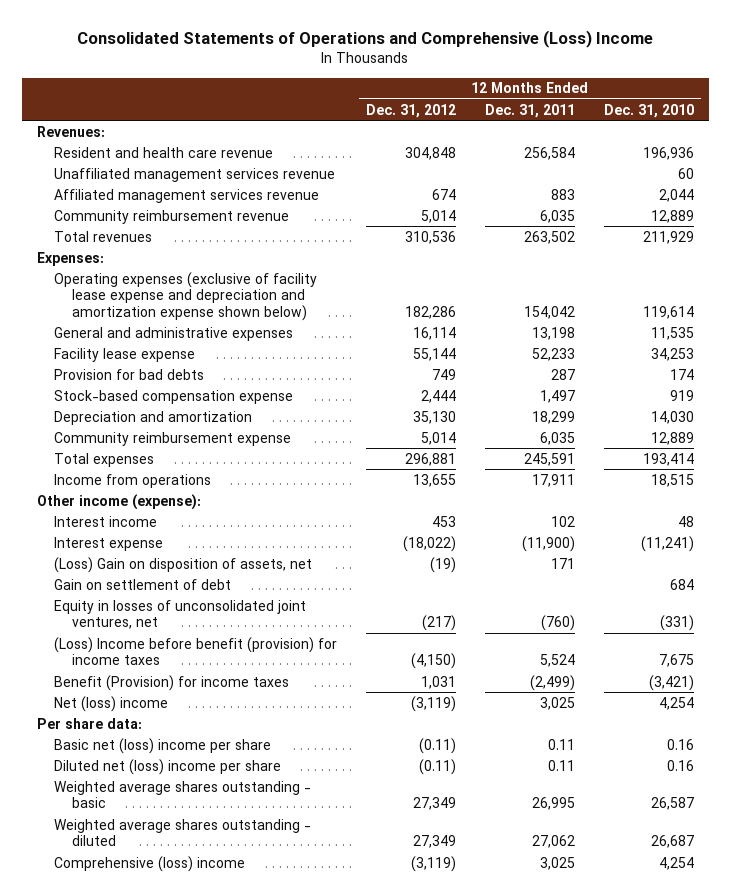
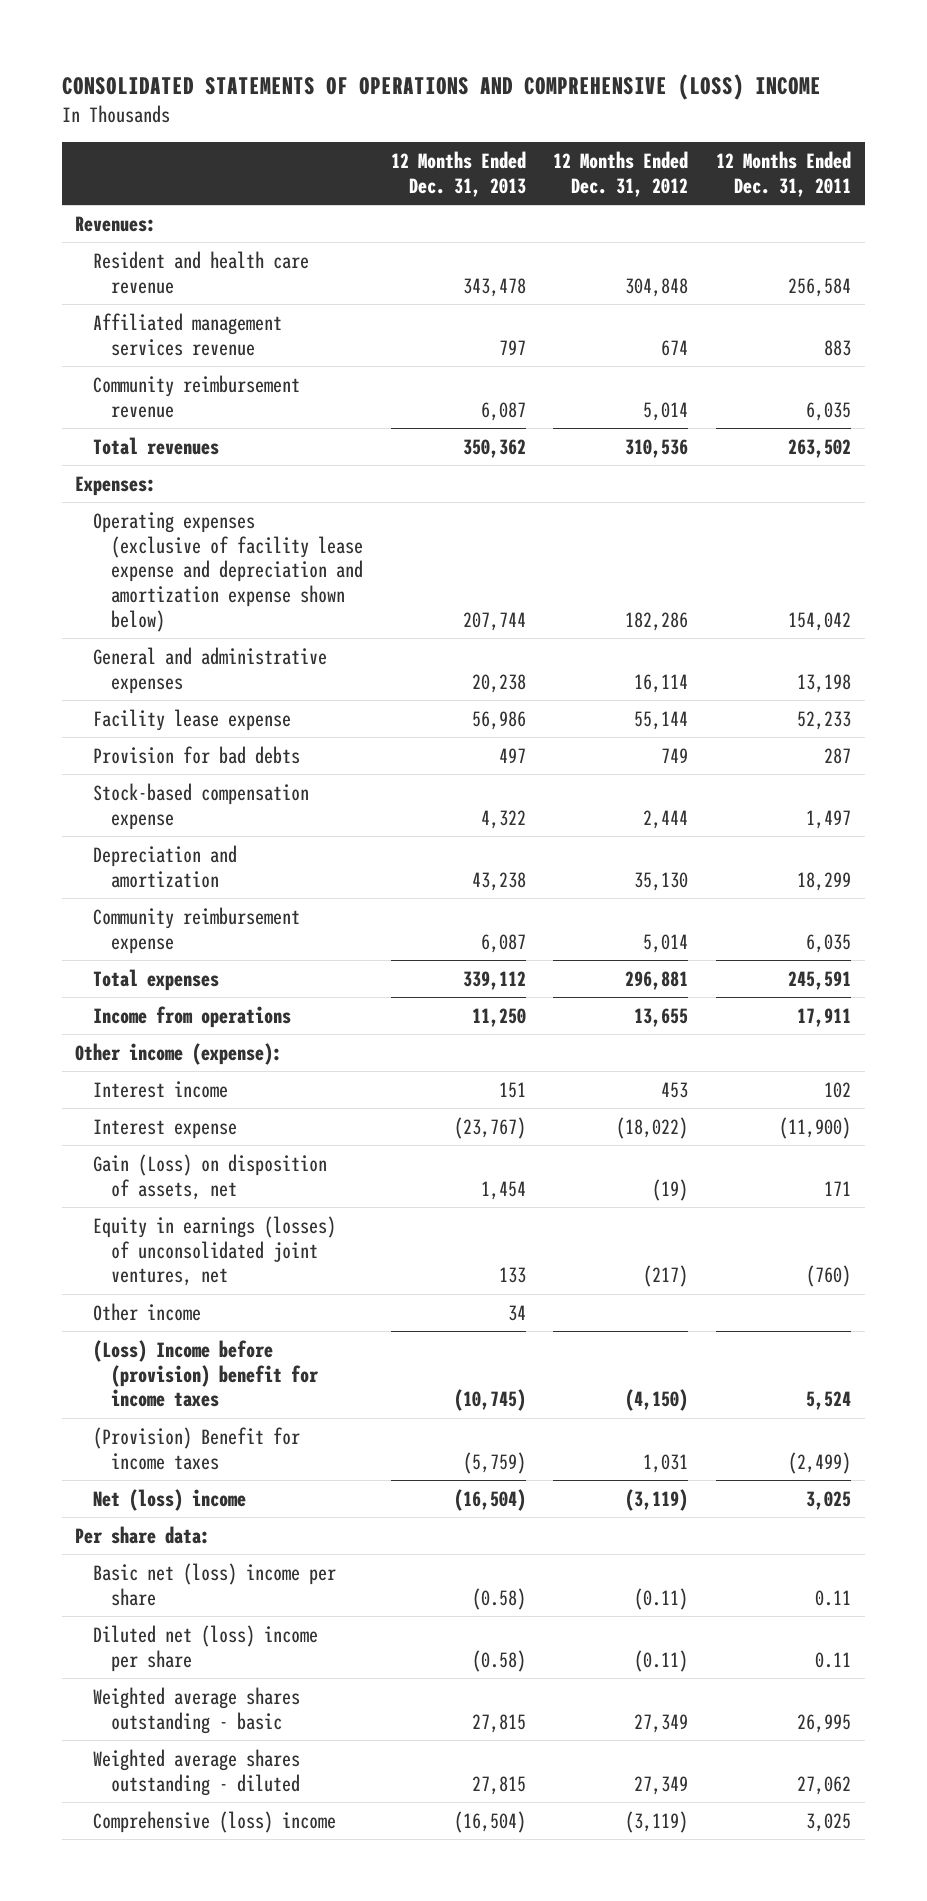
[77,30,654,49] Consolidated Statements of Operations and Comprehensive (Loss) Income -> [61,73,821,100] CONSOLIDATED STATEMENTS OF OPERATIONS AND COMPREHENSIVE (LOSS) INCOME
[604,103,695,118] Dec. 31, 2010 -> none
none -> [390,151,526,198] 12 Months Ended Dec. 31, 2013
[54,167,336,182] Unaffiliated management services revenue -> none
[54,578,232,590] Gain on settlement of debt -> none
[54,556,313,573] (Loss) Gain on disposition of assets, net -> [93,1153,328,1200] Gain (Loss) on disposition of assets, net
[54,599,307,630] Equity in losses of unconsolidated joint ventures, net -> [93,1215,337,1287] Equity in earnings (losses) of unconsolidated joint ventures, net
none -> [93,1302,202,1321] Other income
[54,636,338,666] (Loss) Income before benefit (provision) for income taxes -> [93,1339,319,1408] (Loss) Income before (provision) benefit for income taxes
[54,674,290,691] Benefit (Provision) for income taxes -> [93,1426,301,1470] (Provision) Benefit for income taxes

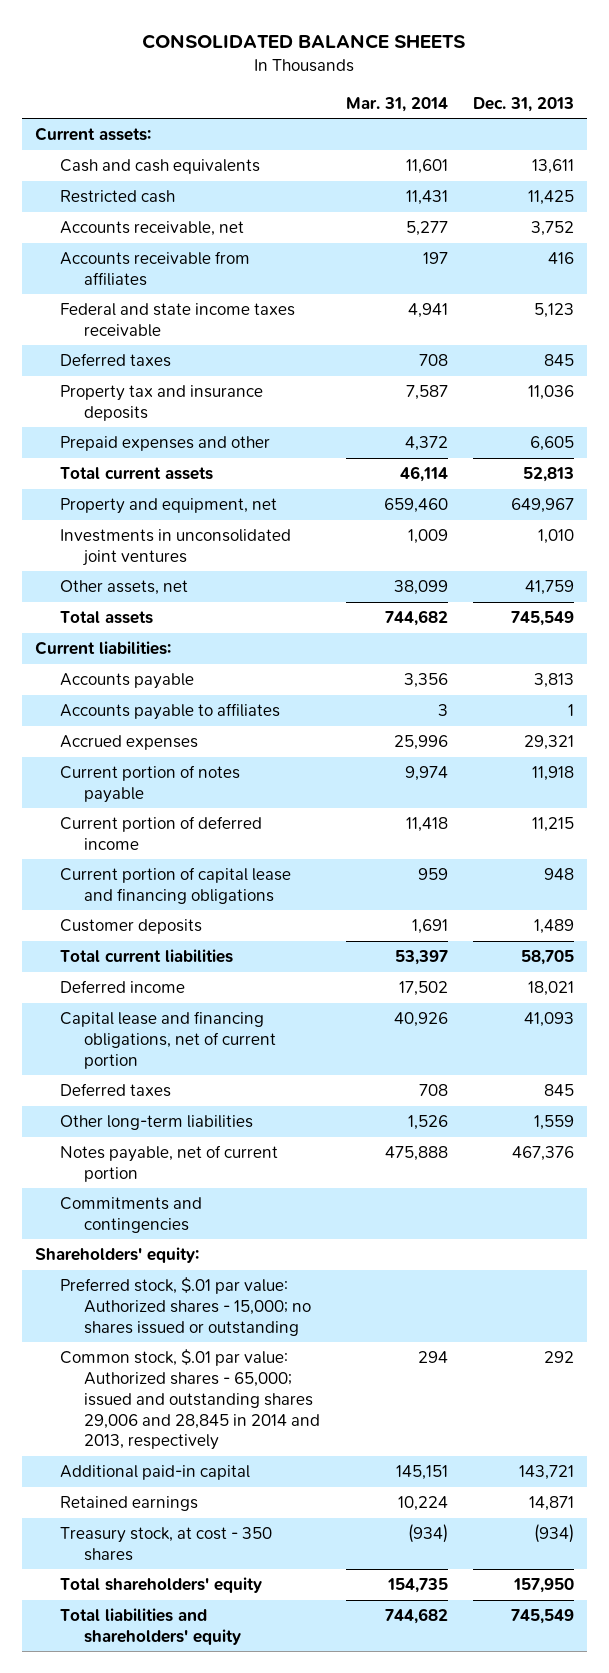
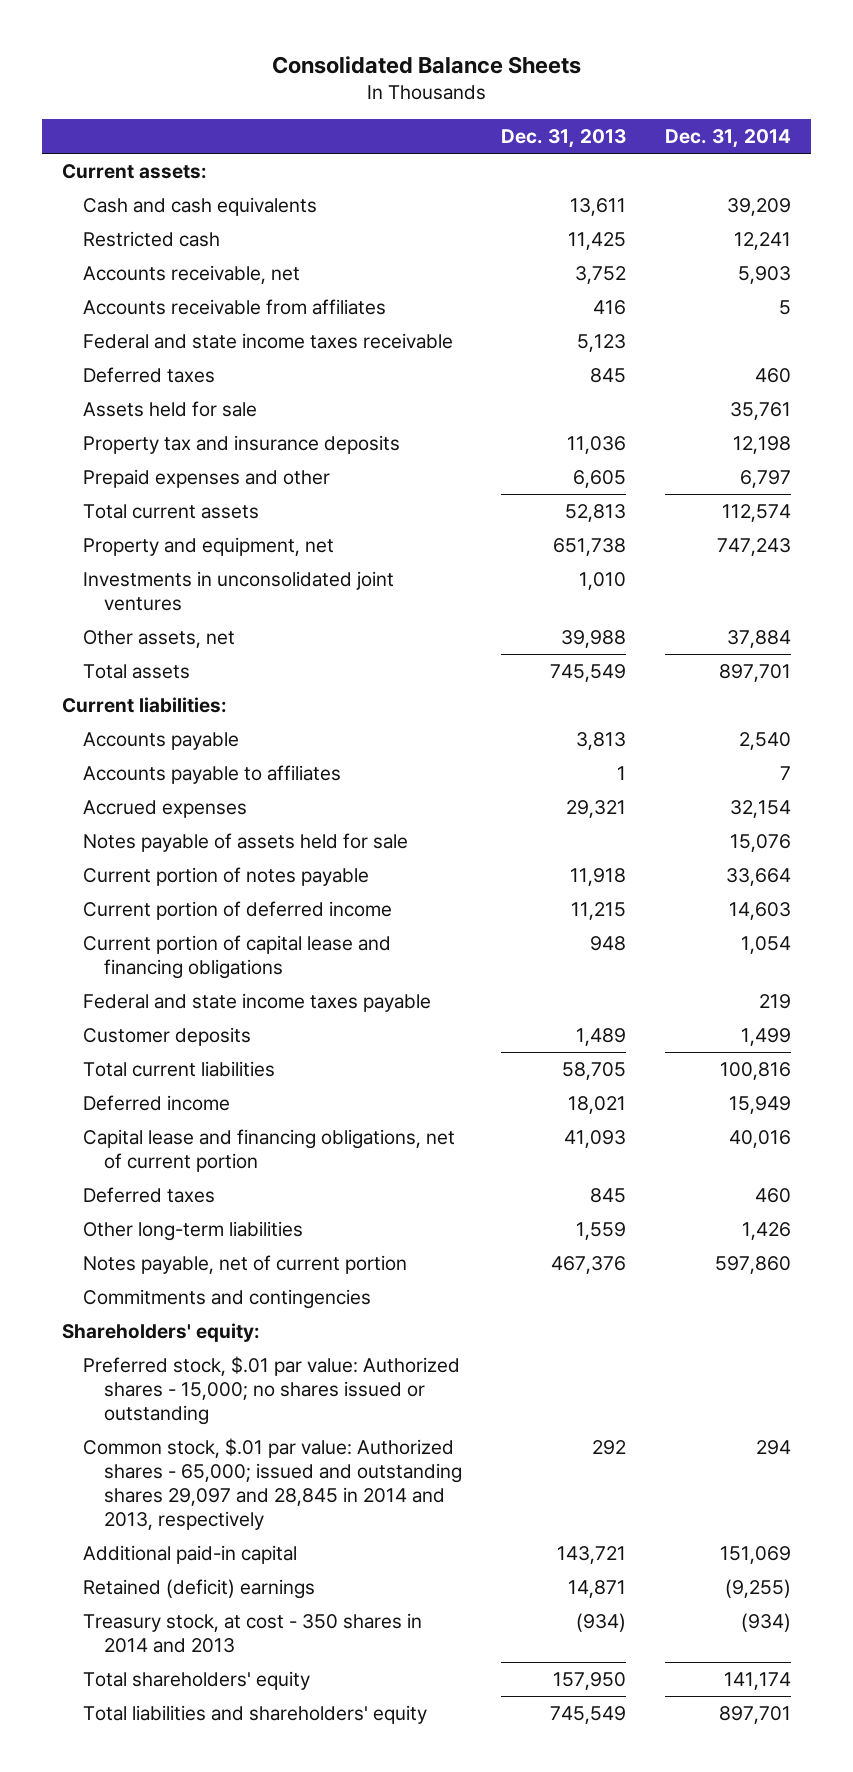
[142,34,466,50] CONSOLIDATED BALANCE SHEETS -> [271,55,581,74] Consolidated Balance Sheets
[345,96,448,112] Mar. 31, 2014 -> none
none -> [665,128,792,148] Dec. 31, 2014
none -> [82,401,257,418] Assets held for sale
[511,497,575,513] 649,967 -> [553,538,627,557] 651,738
[525,579,575,595] 41,759 -> [561,630,627,649] 39,988
none -> [82,833,408,853] Notes payable of assets held for sale
none -> [82,993,431,1013] Federal and state income taxes payable
[59,1348,321,1451] Common stock, $.01 par value: Authorized shares - 65,000; issued and outstanding shares 29,006 and 28,845 in 2014 and 2013, respectively -> [82,1438,463,1530] Common stock, $.01 par value: Authorized shares - 65,000; issued and outstanding shares 29,097 and 28,845 in 2014 and 2013, respectively
[59,1495,198,1511] Retained earnings -> [82,1579,315,1600] Retained (deficit) earnings
[59,1526,272,1561] Treasury stock, at cost - 350 shares -> [82,1613,422,1653] Treasury stock, at cost - 350 shares in 2014 and 2013

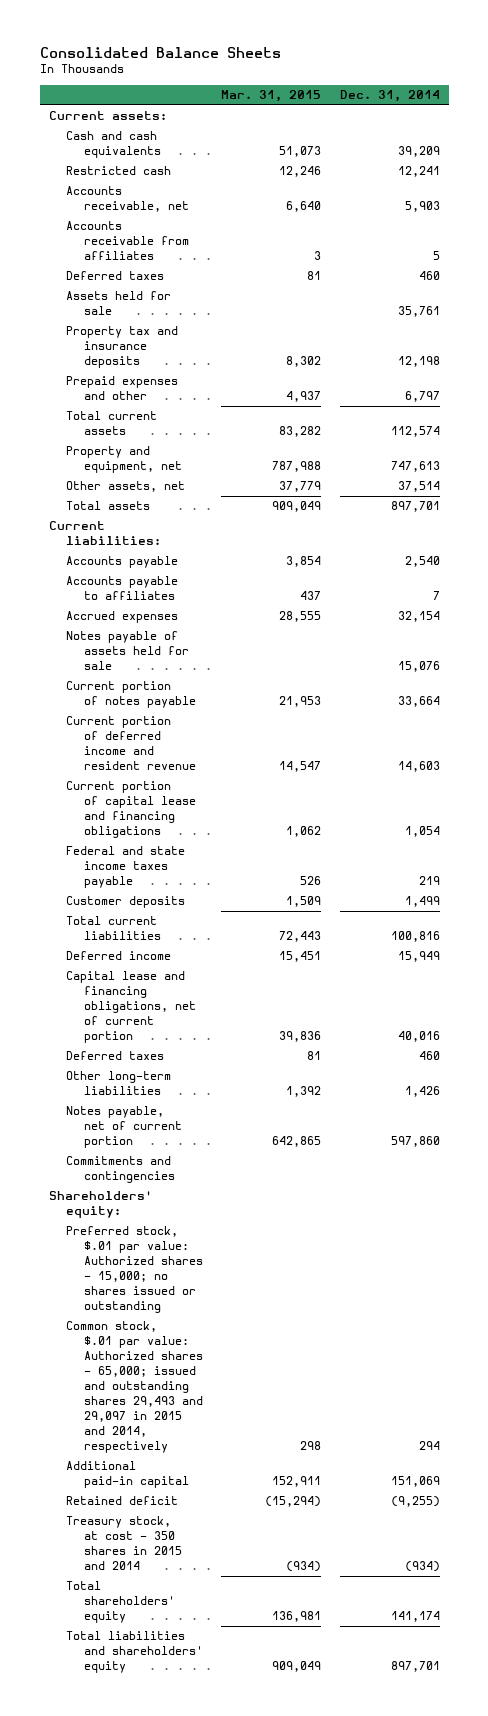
[501,128,627,148] Dec. 31, 2013 -> none
none -> [221,90,322,103] Mar. 31, 2015
[82,333,453,350] Federal and state income taxes receivable -> none
[82,571,394,611] Investments in unconsolidated joint ventures -> none
[717,538,792,557] 747,243 -> [390,461,440,473] 747,613
[727,630,792,649] 37,884 -> [397,481,440,493] 37,514
[82,901,392,921] Current portion of deferred income -> [66,716,196,771] Current portion of deferred income and resident revenue
[82,1438,463,1530] Common stock, $.01 par value: Authorized shares - 65,000; issued and outstanding shares 29,097 and 28,845 in 2014 and 2013, respectively -> [66,1321,203,1454] Common stock, $.01 par value: Authorized shares - 65,000; issued and outstanding shares 29,493 and 29,097 in 2015 and 2014, respectively
[82,1579,315,1600] Retained (deficit) earnings -> [66,1496,179,1506] Retained deficit
[82,1613,422,1653] Treasury stock, at cost - 350 shares in 2014 and 2013 -> [66,1516,182,1571] Treasury stock, at cost - 350 shares in 2015 and 2014

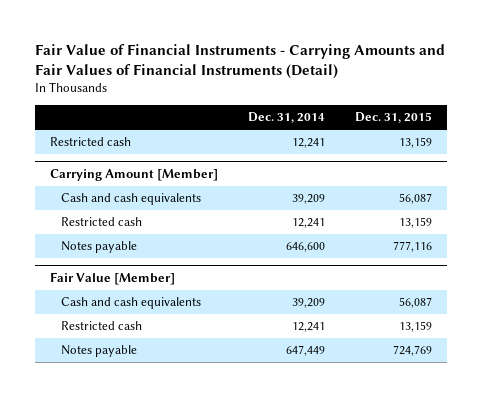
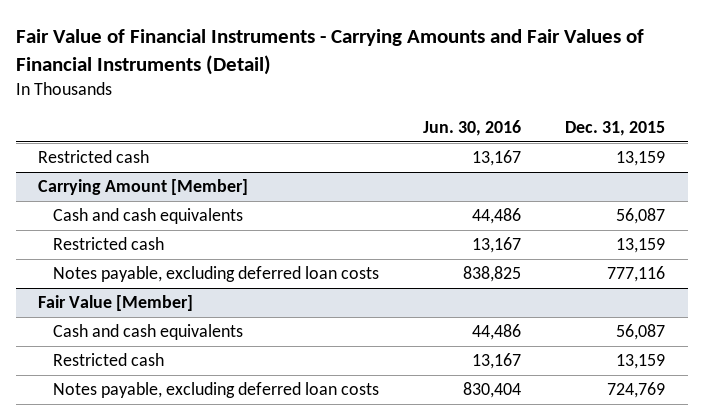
[247,112,325,124] Dec. 31, 2014 -> none
none -> [423,120,522,137] Jun. 30, 2016
[61,241,138,254] Notes payable -> [53,266,380,283] Notes payable, excluding deferred loan costs
[61,345,138,358] Notes payable -> [53,382,380,399] Notes payable, excluding deferred loan costs

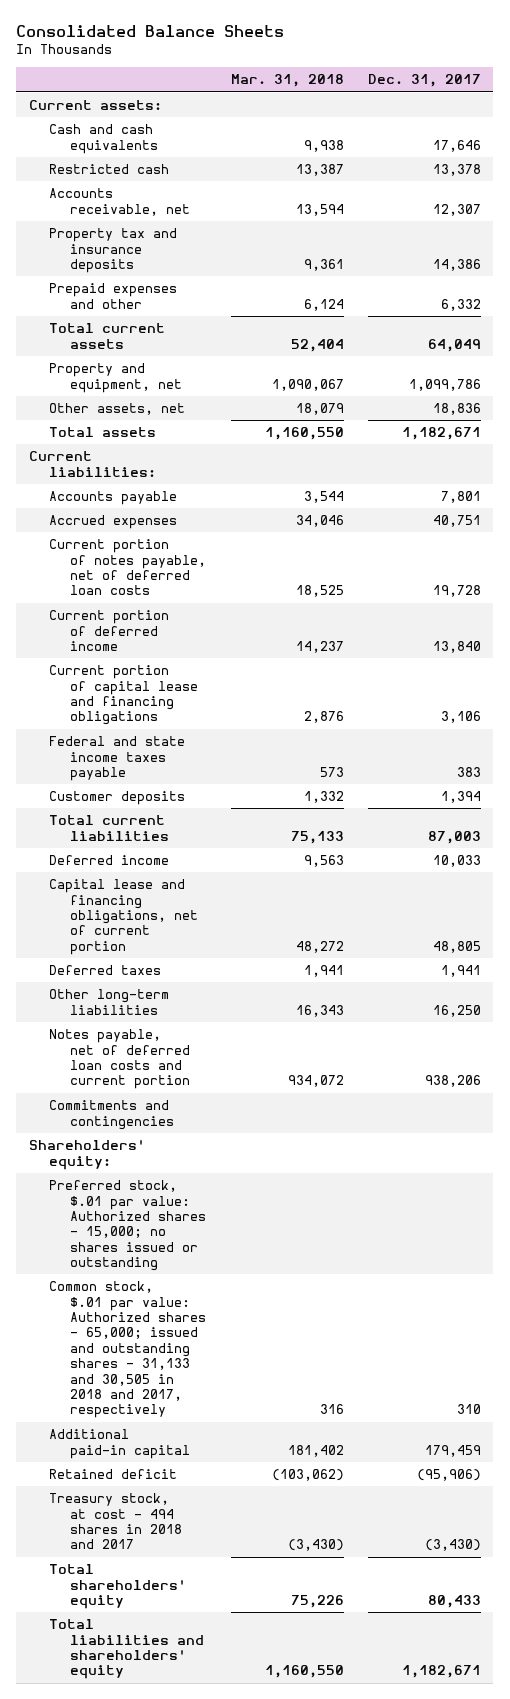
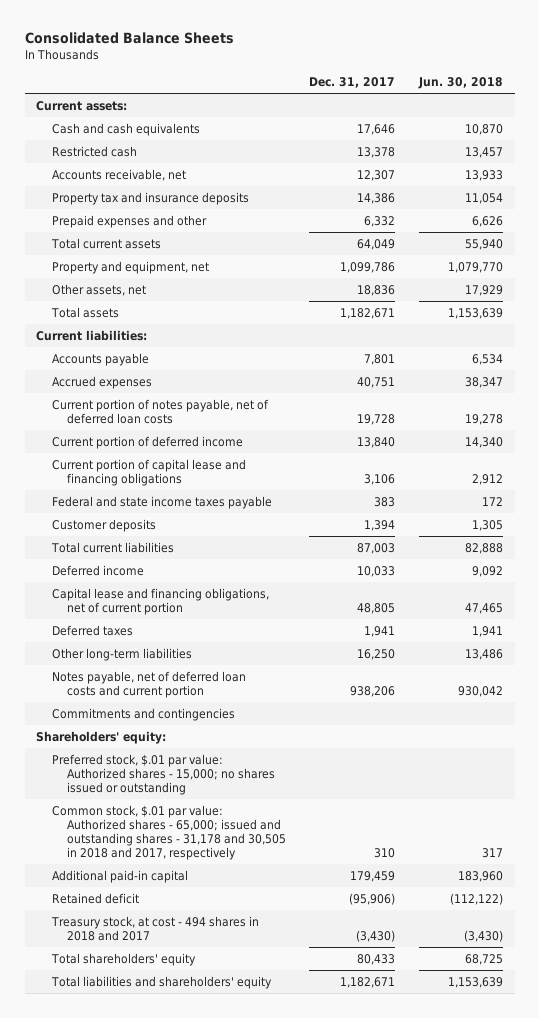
[230,74,344,88] Mar. 31, 2018 -> none
none -> [417,77,503,90] Jun. 30, 2018
[49,1281,206,1419] Common stock, $.01 par value: Authorized shares - 65,000; issued and outstanding shares - 31,133 and 30,505 in 2018 and 2017, respectively -> [51,804,286,861] Common stock, $.01 par value: Authorized shares - 65,000; issued and outstanding shares - 31,178 and 30,505 in 2018 and 2017, respectively

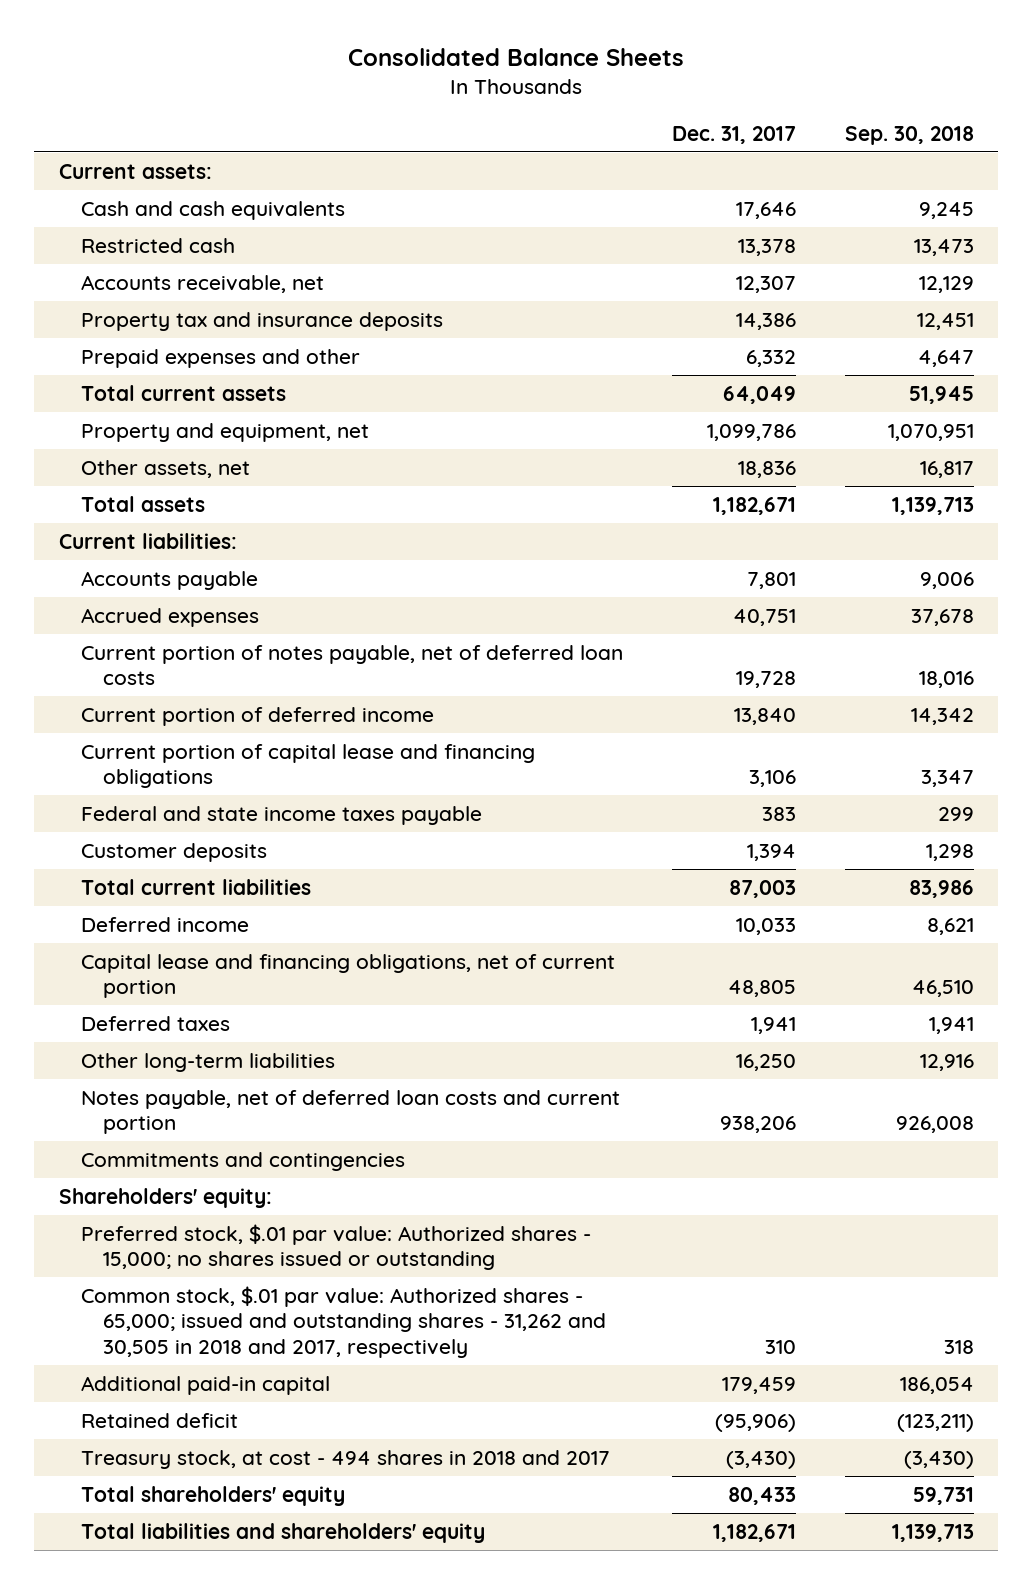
[417,77,503,90] Jun. 30, 2018 -> none
none -> [844,125,974,145] Sep. 30, 2018
[51,804,286,861] Common stock, $.01 par value: Authorized shares - 65,000; issued and outstanding shares - 31,178 and 30,505 in 2018 and 2017, respectively -> [80,1285,606,1359] Common stock, $.01 par value: Authorized shares - 65,000; issued and outstanding shares - 31,262 and 30,505 in 2018 and 2017, respectively

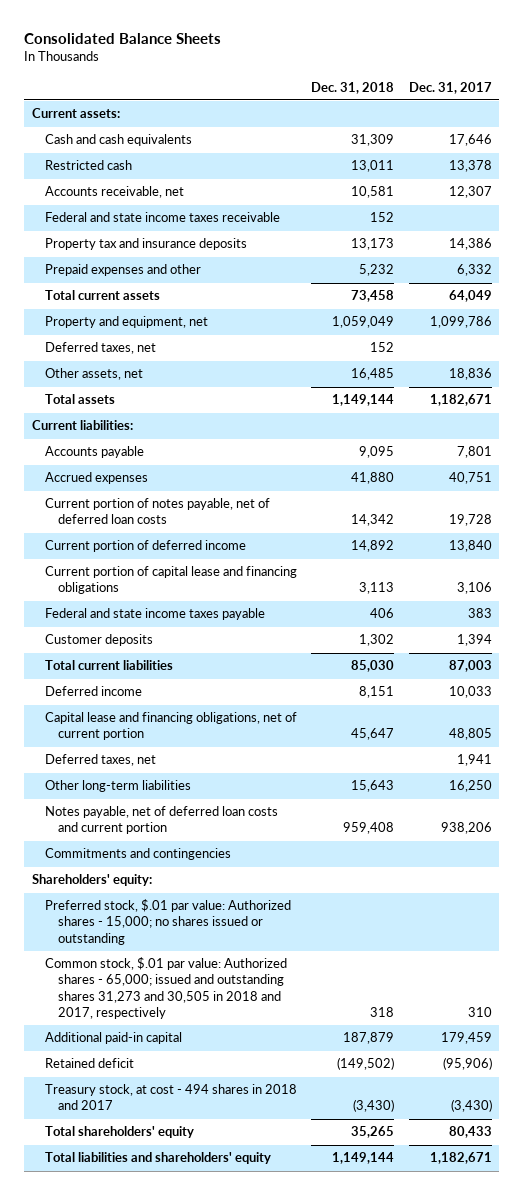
[844,125,974,145] Sep. 30, 2018 -> none
none -> [311,81,395,94] Dec. 31, 2018
none -> [44,212,280,223] Federal and state income taxes receivable
none -> [44,342,156,355] Deferred taxes, net
[80,1015,230,1031] Deferred taxes -> [44,754,156,767] Deferred taxes, net
[80,1285,606,1359] Common stock, $.01 par value: Authorized shares - 65,000; issued and outstanding shares - 31,262 and 30,505 in 2018 and 2017, respectively -> [44,957,287,1019] Common stock, $.01 par value: Authorized shares - 65,000; issued and outstanding shares 31,273 and 30,505 in 2018 and 2017, respectively

